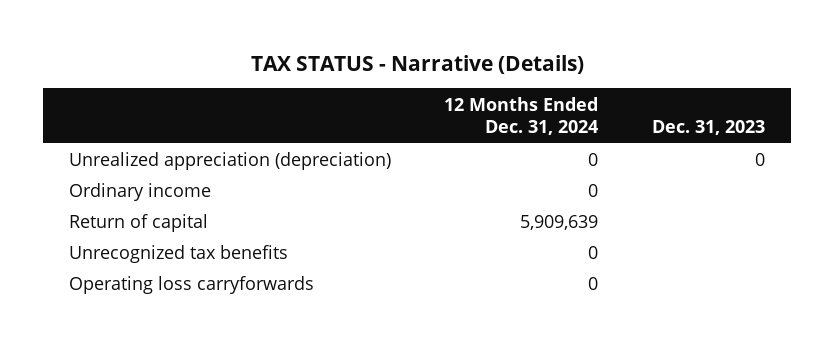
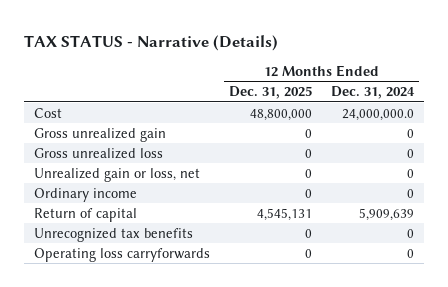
[651,120,765,136] Dec. 31, 2023 -> none
none -> [229,86,313,100] Dec. 31, 2025
none -> [33,107,62,118] Cost
none -> [33,127,166,142] Gross unrealized gain
none -> [33,147,163,159] Gross unrealized loss
[69,152,392,171] Unrealized appreciation (depreciation) -> [33,167,200,182] Unrealized gain or loss, net

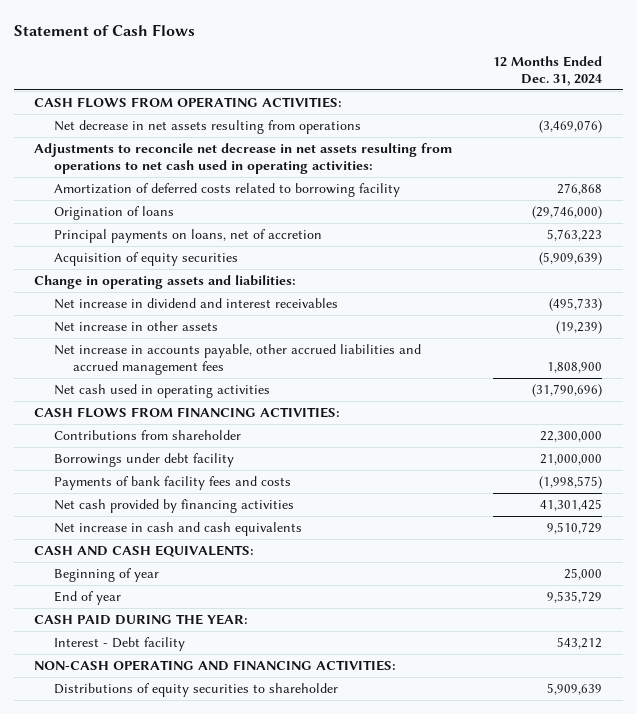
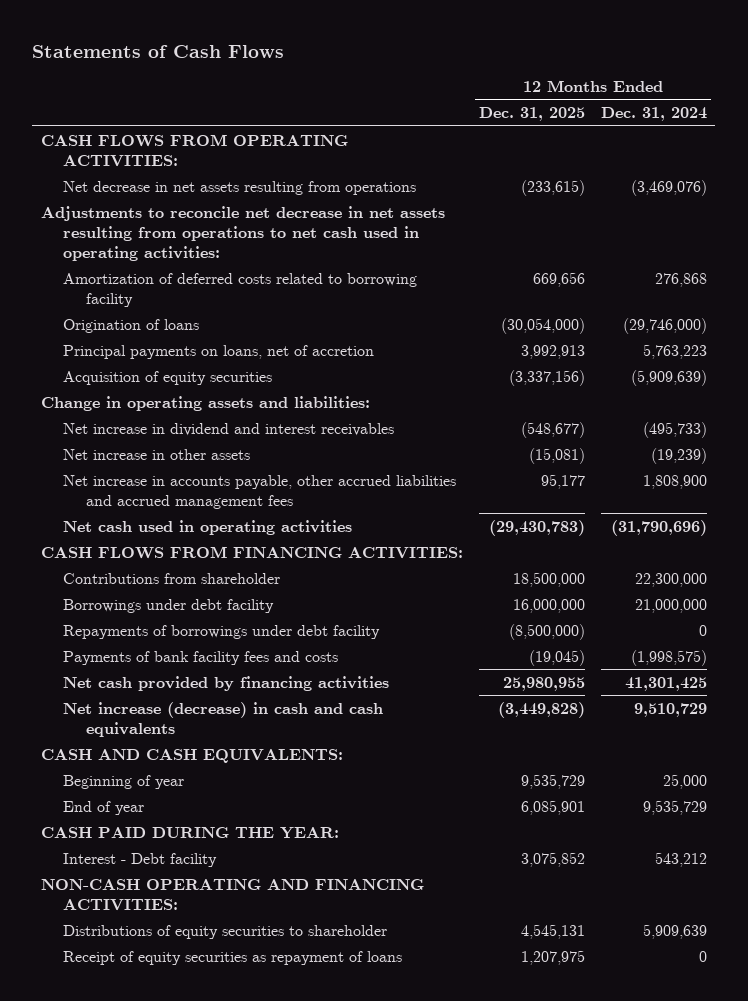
[14,23,196,36] Statement of Cash Flows -> [32,44,285,58] Statements of Cash Flows
none -> [478,107,585,122] Dec. 31, 2025
none -> [63,624,381,639] Repayments of borrowings under debt facility
[53,521,302,536] Net increase in cash and cash equivalents -> [63,701,384,737] Net increase (decrease) in cash and cash equivalents
none -> [63,950,403,965] Receipt of equity securities as repayment of loans

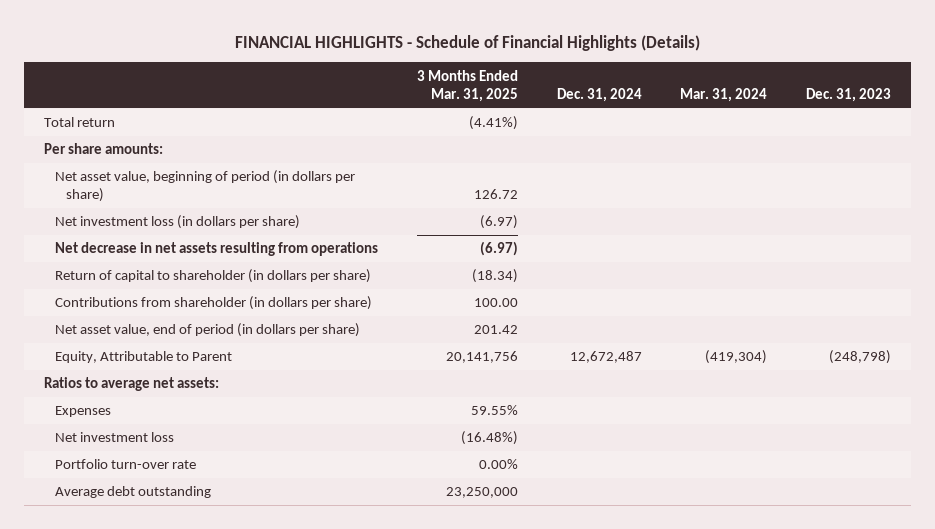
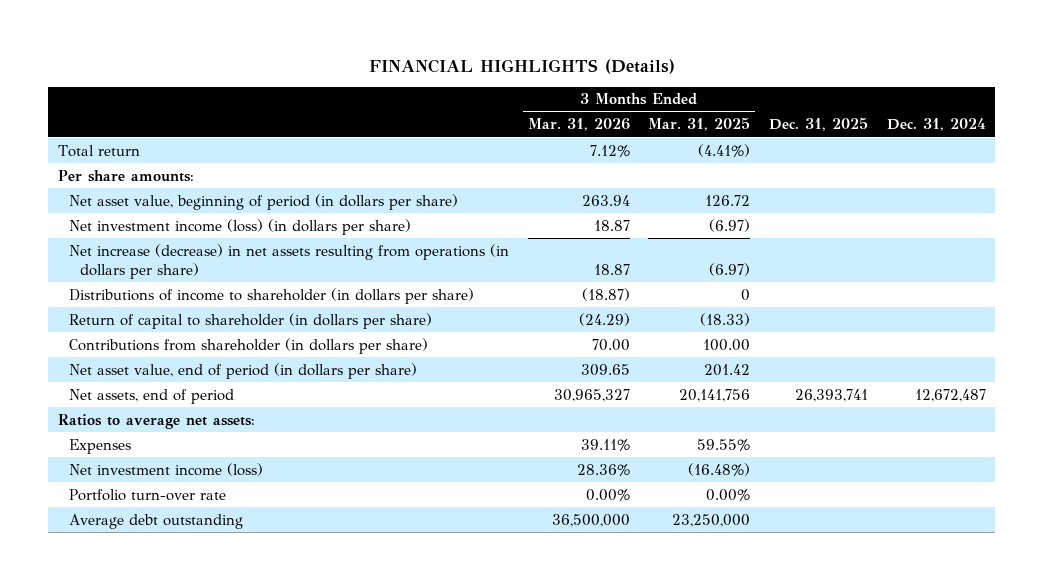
[234,34,700,51] FINANCIAL HIGHLIGHTS - Schedule of Financial Highlights (Details) -> [368,58,675,74] FINANCIAL HIGHLIGHTS (Details)
[680,87,768,102] Mar. 31, 2024 -> none
[806,87,892,102] Dec. 31, 2023 -> none
none -> [527,118,630,132] Mar. 31, 2026
none -> [769,117,869,132] Dec. 31, 2025
[54,215,300,230] Net investment loss (in dollars per share) -> [68,218,411,235] Net investment income (loss) (in dollars per share)
[54,242,378,257] Net decrease in net assets resulting from operations -> [68,243,509,280] Net increase (decrease) in net assets resulting from operations (in dollars per share)
none -> [68,287,474,304] Distributions of income to shareholder (in dollars per share)
[471,269,518,284] (18.34) -> [700,312,751,326] (18.33)
[54,351,232,364] Equity, Attributable to Parent -> [68,388,234,404] Net assets, end of period
[54,432,174,443] Net investment loss -> [68,462,263,476] Net investment income (loss)

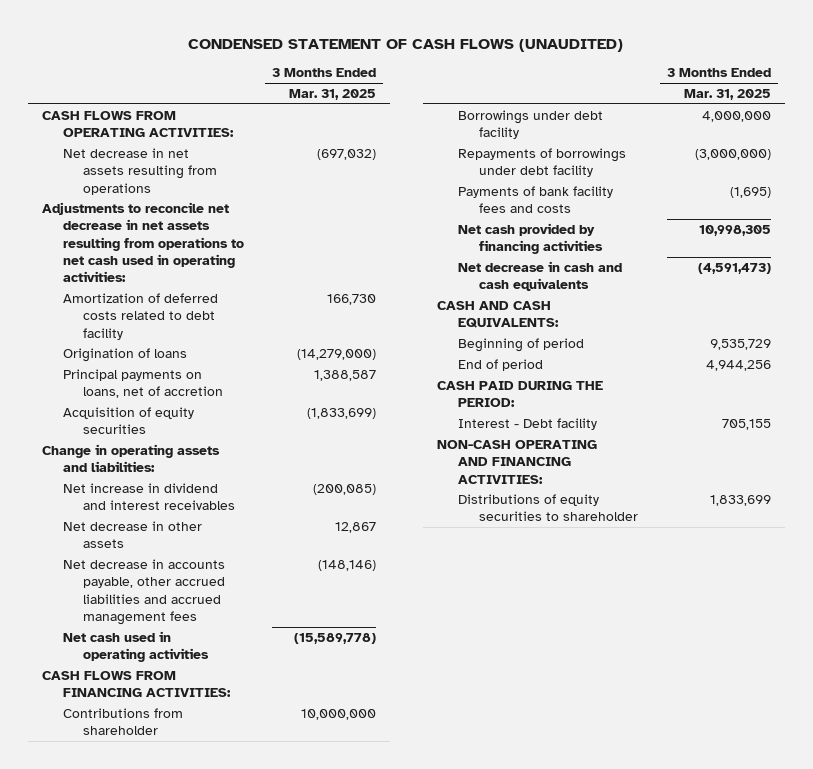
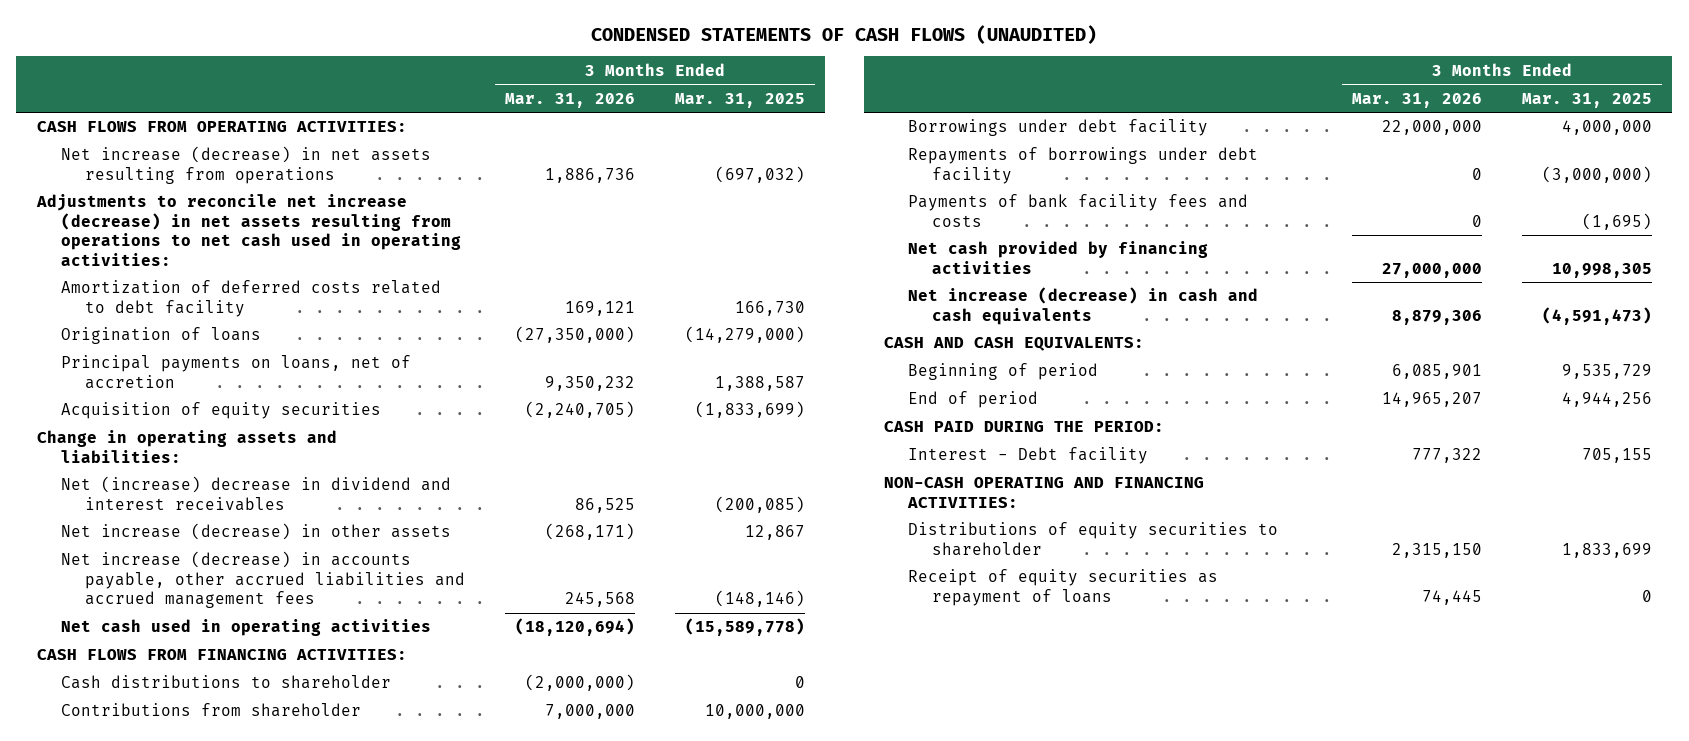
[188,38,624,52] CONDENSED STATEMENT OF CASH FLOWS (UNAUDITED) -> [591,24,1098,44] CONDENSED STATEMENTS OF CASH FLOWS (UNAUDITED)
none -> [504,92,635,108] Mar. 31, 2026
[62,147,218,195] Net decrease in net assets resulting from operations -> [60,146,431,184] Net increase (decrease) in net assets resulting from operations
[41,201,244,283] Adjustments to reconcile net decrease in net assets resulting from operations to net cash used in operating activities: -> [35,194,461,266] Adjustments to reconcile net increase (decrease) in net assets resulting from operations to net cash used in operating activities:
[62,482,236,511] Net increase in dividend and interest receivables -> [60,476,451,511] Net (increase) decrease in dividend and interest receivables
[62,520,202,549] Net decrease in other assets -> [60,523,451,541] Net increase (decrease) in other assets
[62,558,226,625] Net decrease in accounts payable, other accrued liabilities and accrued management fees -> [60,551,465,609] Net increase (decrease) in accounts payable, other accrued liabilities and accrued management fees
none -> [60,675,391,690] Cash distributions to shareholder
[457,260,622,292] Net decrease in cash and cash equivalents -> [907,287,1258,325] Net increase (decrease) in cash and cash equivalents
none -> [907,569,1218,606] Receipt of equity securities as repayment of loans

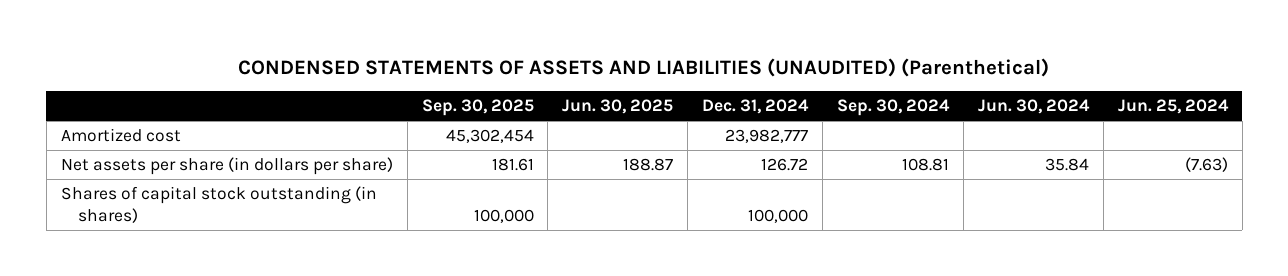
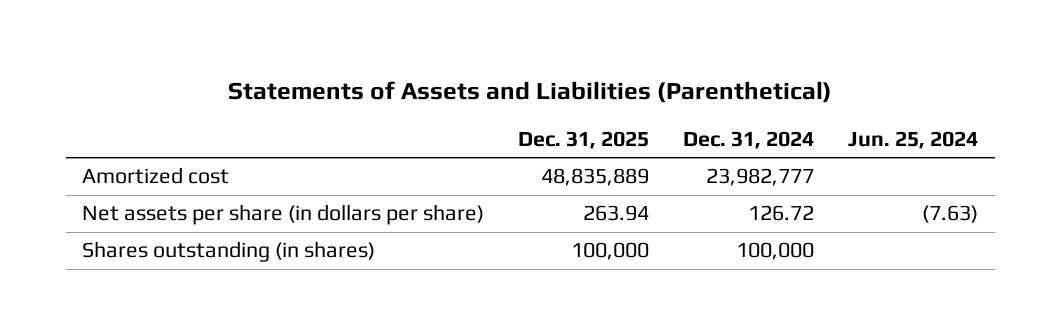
[238,57,1050,77] CONDENSED STATEMENTS OF ASSETS AND LIABILITIES (UNAUDITED) (Parenthetical) -> [228,80,833,103] Statements of Assets and Liabilities (Parenthetical)
[421,99,534,117] Sep. 30, 2025 -> none
[562,99,674,115] Jun. 30, 2025 -> none
[837,99,951,117] Sep. 30, 2024 -> none
[977,99,1090,115] Jun. 30, 2024 -> none
none -> [518,130,650,149] Dec. 31, 2025
[60,186,377,224] Shares of capital stock outstanding (in shares) -> [82,241,376,263] Shares outstanding (in shares)

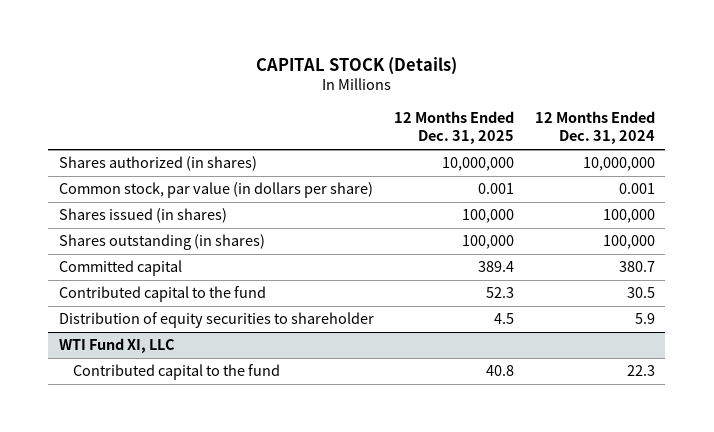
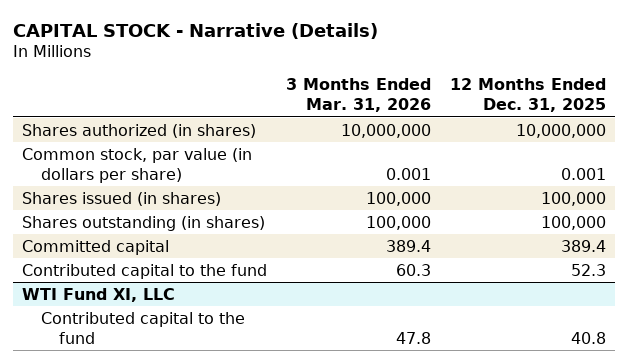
[255,56,457,75] CAPITAL STOCK (Details) -> [12,22,378,39] CAPITAL STOCK - Narrative (Details)
[534,110,655,145] 12 Months Ended Dec. 31, 2024 -> none
none -> [286,78,432,113] 3 Months Ended Mar. 31, 2026
[58,312,374,329] Distribution of equity securities to shareholder -> none

